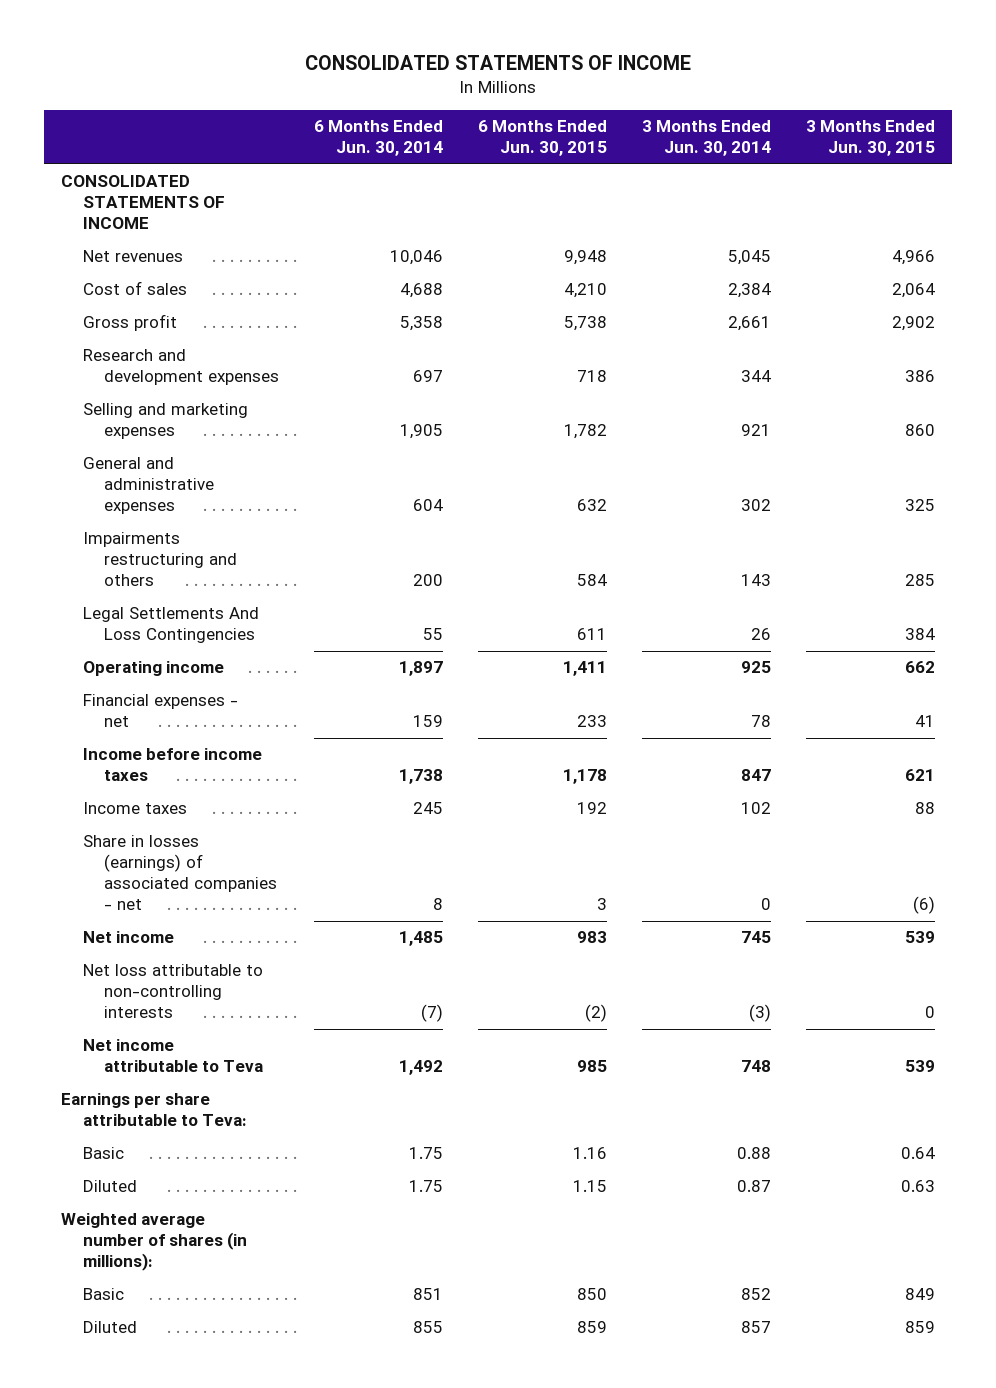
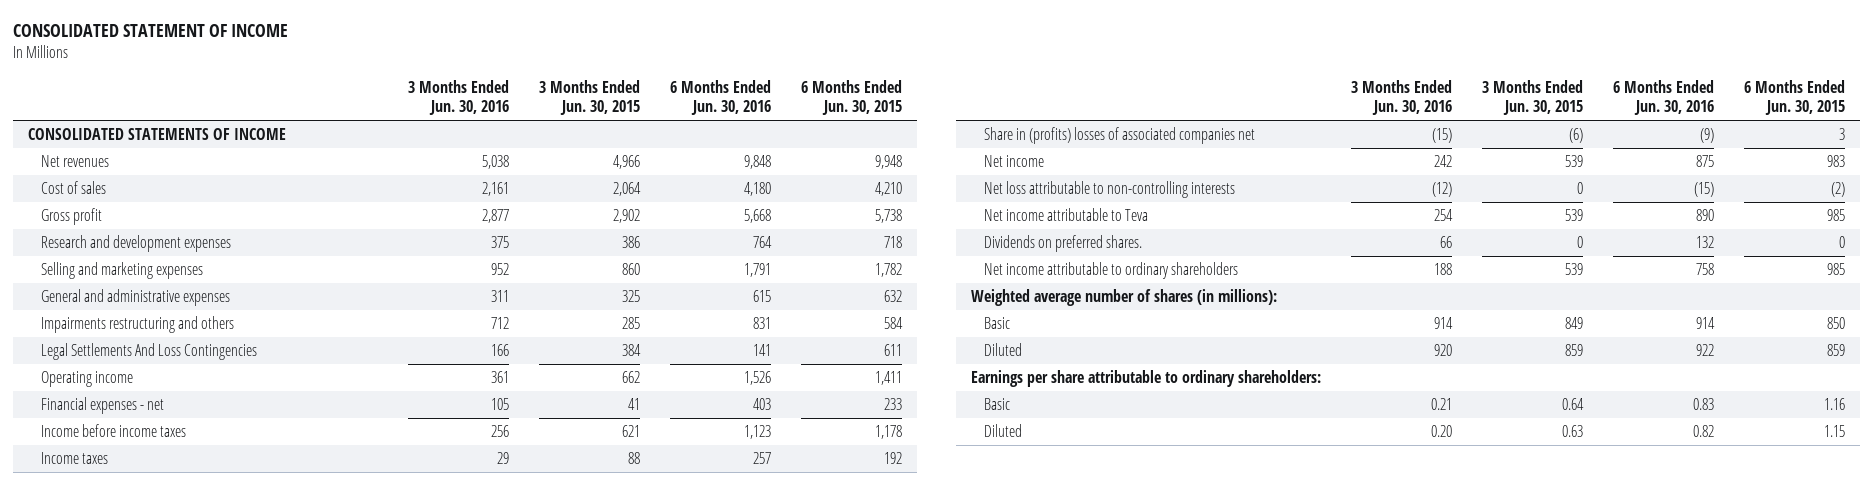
[305,55,692,71] CONSOLIDATED STATEMENTS OF INCOME -> [12,23,288,37] CONSOLIDATED STATEMENT OF INCOME
[314,120,444,157] 6 Months Ended Jun. 30, 2014 -> none
[641,120,771,157] 3 Months Ended Jun. 30, 2014 -> none
none -> [407,79,509,116] 3 Months Ended Jun. 30, 2016
none -> [669,79,771,116] 6 Months Ended Jun. 30, 2016
[82,835,278,911] Share in losses (earnings) of associated companies - net -> [983,126,1255,144] Share in (profits) losses of associated companies net
[61,1093,247,1127] Earnings per share attributable to Teva: -> none
none -> [983,234,1142,252] Dividends on preferred shares.
none -> [983,261,1238,279] Net income attributable to ordinary shareholders
none -> [970,369,1321,387] Earnings per share attributable to ordinary shareholders:
[82,1147,124,1160] Basic -> [983,397,1010,410] Basic
[82,1180,137,1193] Diluted -> [983,423,1022,437] Diluted

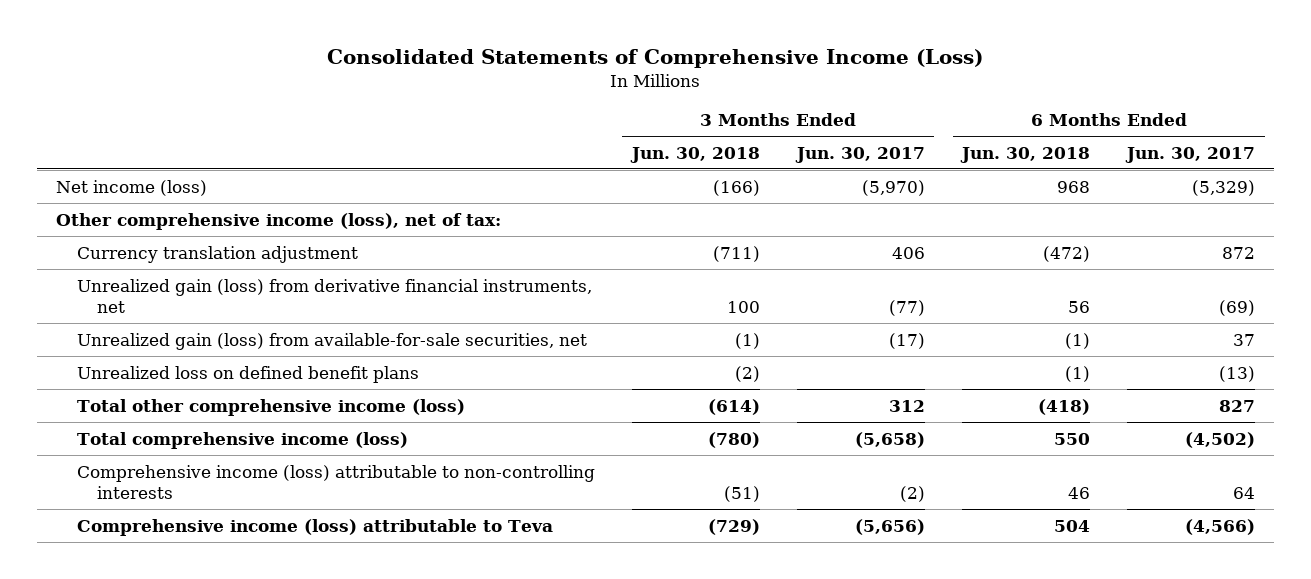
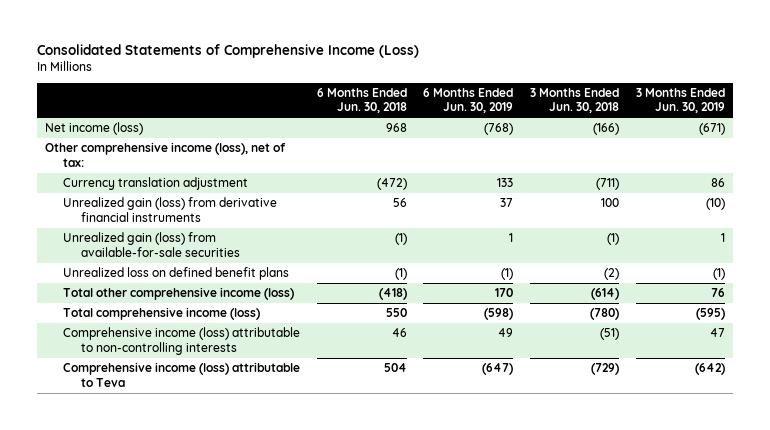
[794,146,925,163] Jun. 30, 2017 -> none
[1125,146,1256,163] Jun. 30, 2017 -> none
none -> [423,87,514,114] 6 Months Ended Jun. 30, 2019
none -> [635,87,725,114] 3 Months Ended Jun. 30, 2019
[76,278,592,313] Unrealized gain (loss) from derivative financial instruments, net -> [62,197,277,222] Unrealized gain (loss) from derivative financial instruments
[76,332,587,350] Unrealized gain (loss) from available-for-sale securities, net -> [62,232,240,257] Unrealized gain (loss) from available-for-sale securities

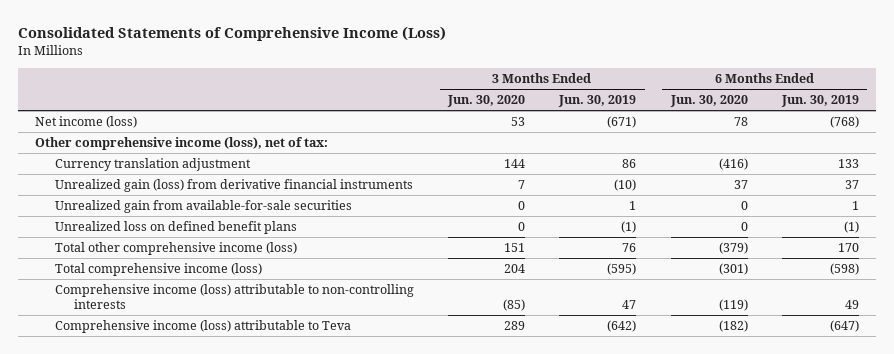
[316,87,407,114] 6 Months Ended Jun. 30, 2018 -> none
[529,87,619,114] 3 Months Ended Jun. 30, 2018 -> none
none -> [447,95,526,108] Jun. 30, 2020
none -> [669,95,748,108] Jun. 30, 2020
[62,232,240,257] Unrealized gain (loss) from available-for-sale securities -> [54,200,352,214] Unrealized gain from available-for-sale securities

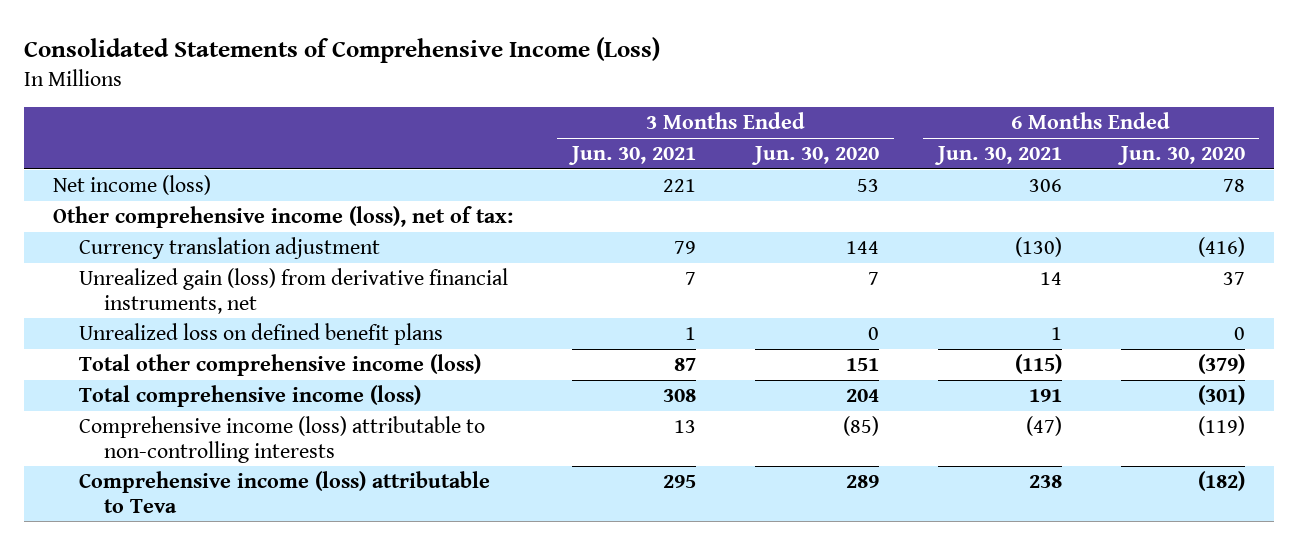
[558,95,637,108] Jun. 30, 2019 -> none
[780,95,859,108] Jun. 30, 2019 -> none
none -> [568,146,697,166] Jun. 30, 2021
none -> [933,146,1062,166] Jun. 30, 2021
[54,200,352,214] Unrealized gain from available-for-sale securities -> none
[54,179,413,193] Unrealized gain (loss) from derivative financial instruments -> [78,268,508,314] Unrealized gain (loss) from derivative financial instruments, net

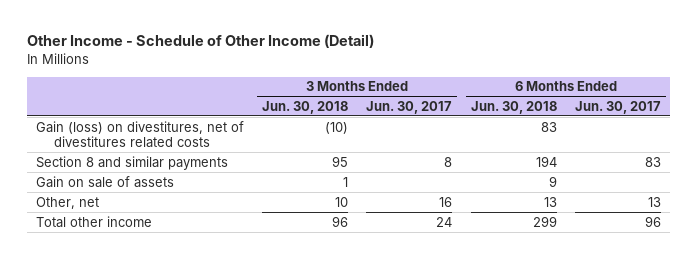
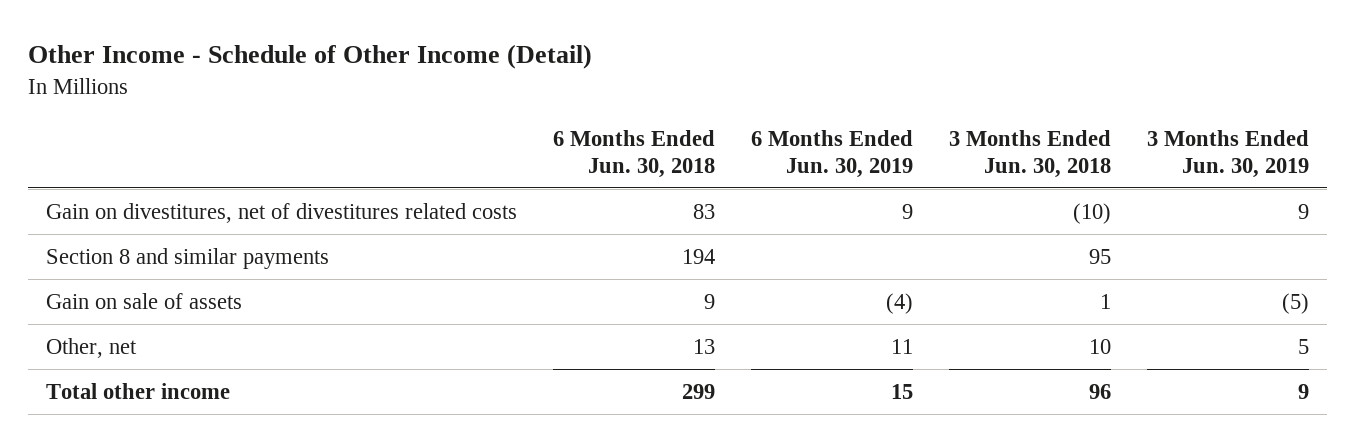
[366,100,453,114] Jun. 30, 2017 -> none
[574,100,661,114] Jun. 30, 2017 -> none
none -> [750,130,913,178] 6 Months Ended Jun. 30, 2019
none -> [1146,130,1309,178] 3 Months Ended Jun. 30, 2019
[35,120,244,149] Gain (loss) on divestitures, net of divestitures related costs -> [46,202,518,223] Gain on divestitures, net of divestitures related costs

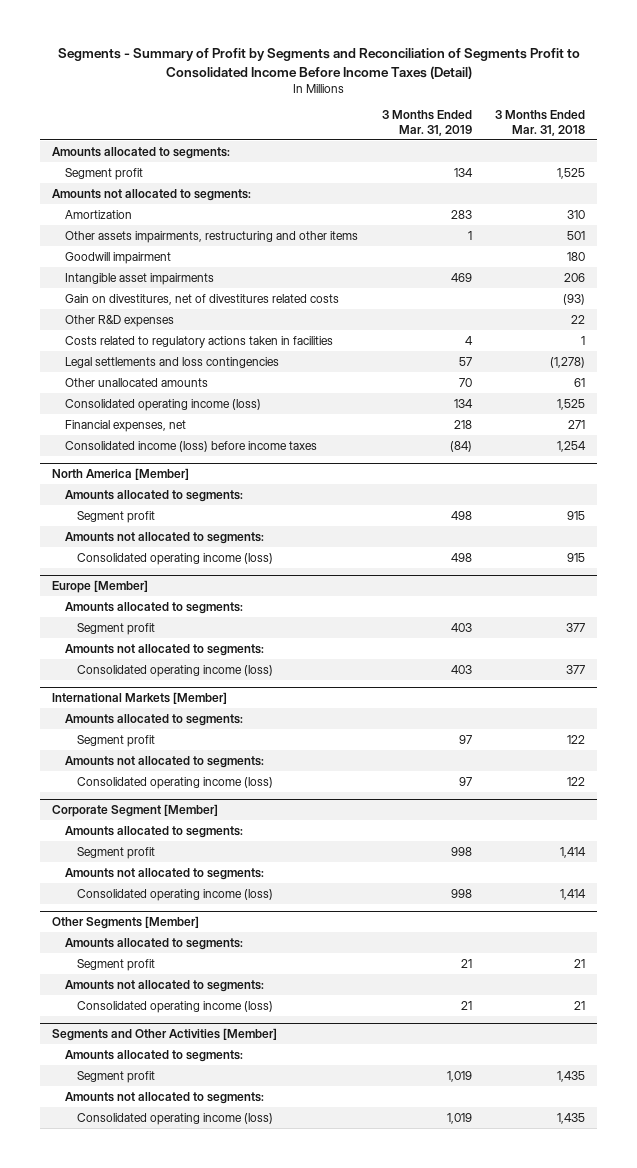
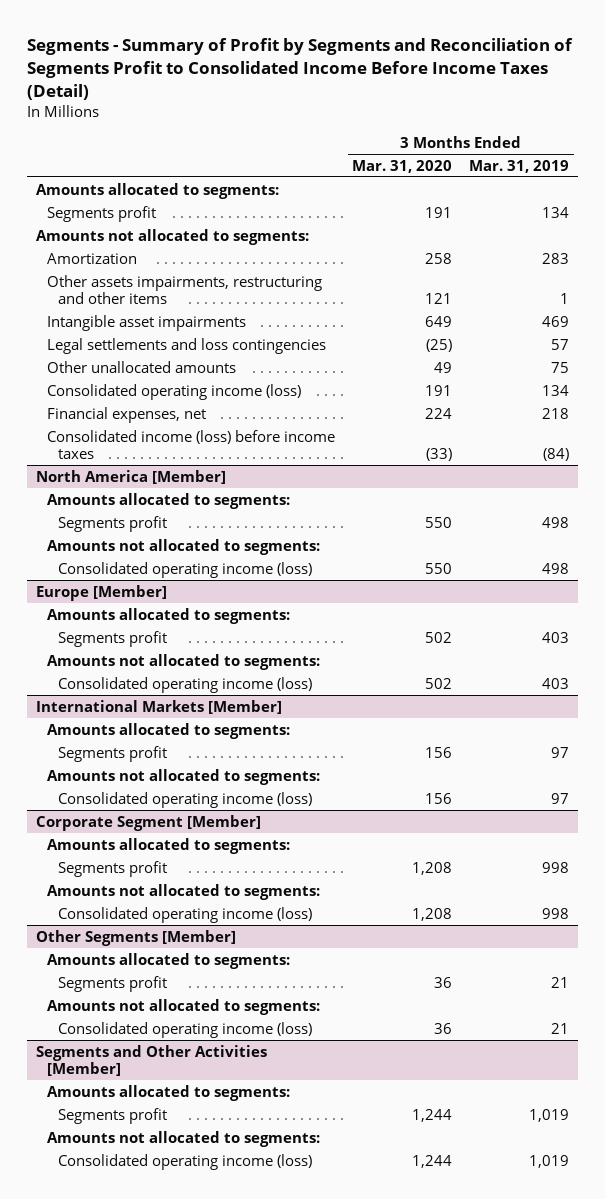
[495,110,586,136] 3 Months Ended Mar. 31, 2018 -> none
none -> [352,159,453,173] Mar. 31, 2020
[64,167,143,180] Segment profit -> [47,205,157,222] Segments profit
[64,251,171,264] Goodwill impairment -> none
[64,293,339,305] Gain on divestitures, net of divestitures related costs -> none
[64,314,174,327] Other R&D expenses -> none
[64,335,333,348] Costs related to regulatory actions taken in facilities -> none
[458,377,472,387] 70 -> [551,361,570,373] 75
[77,510,156,523] Segment profit -> [58,515,168,532] Segments profit
[77,622,156,635] Segment profit -> [58,630,168,647] Segments profit
[77,734,156,747] Segment profit -> [58,745,168,762] Segments profit
[77,846,156,859] Segment profit -> [58,860,168,877] Segments profit
[77,958,156,971] Segment profit -> [58,975,168,992] Segments profit
[77,1070,156,1083] Segment profit -> [58,1107,168,1124] Segments profit

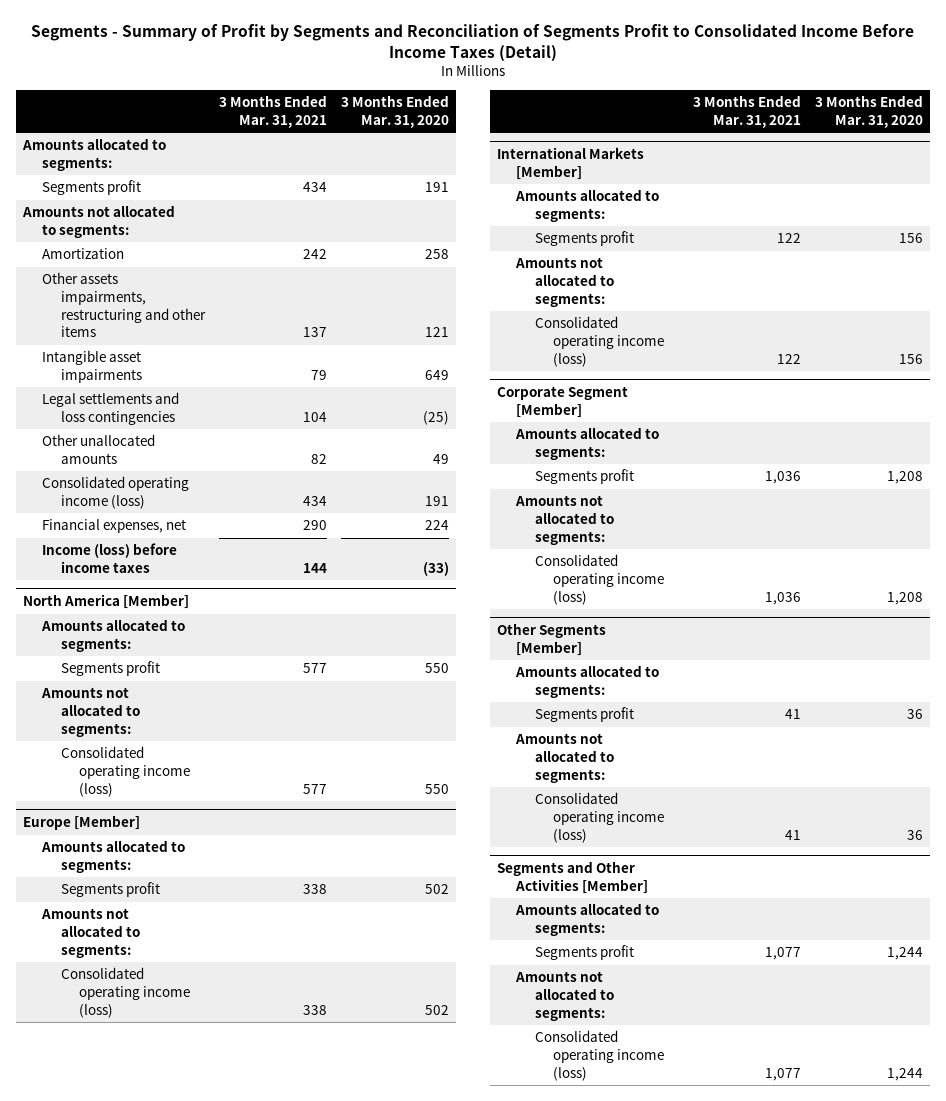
[469,159,570,173] Mar. 31, 2019 -> none
none -> [218,95,327,128] 3 Months Ended Mar. 31, 2021
[47,429,336,460] Consolidated income (loss) before income taxes -> [41,543,177,573] Income (loss) before income taxes

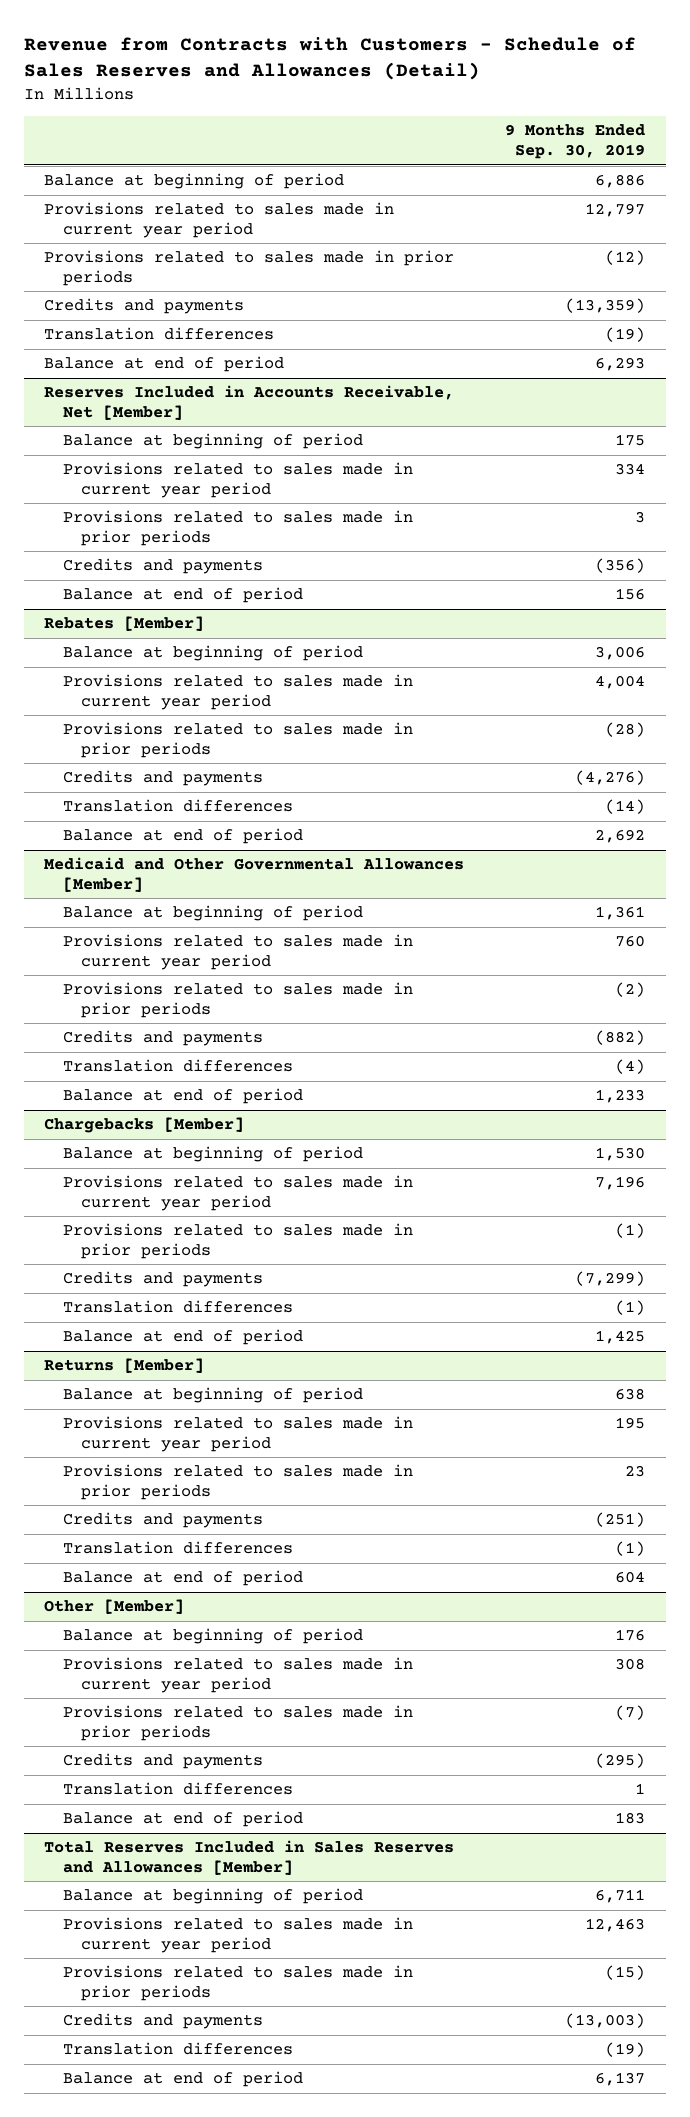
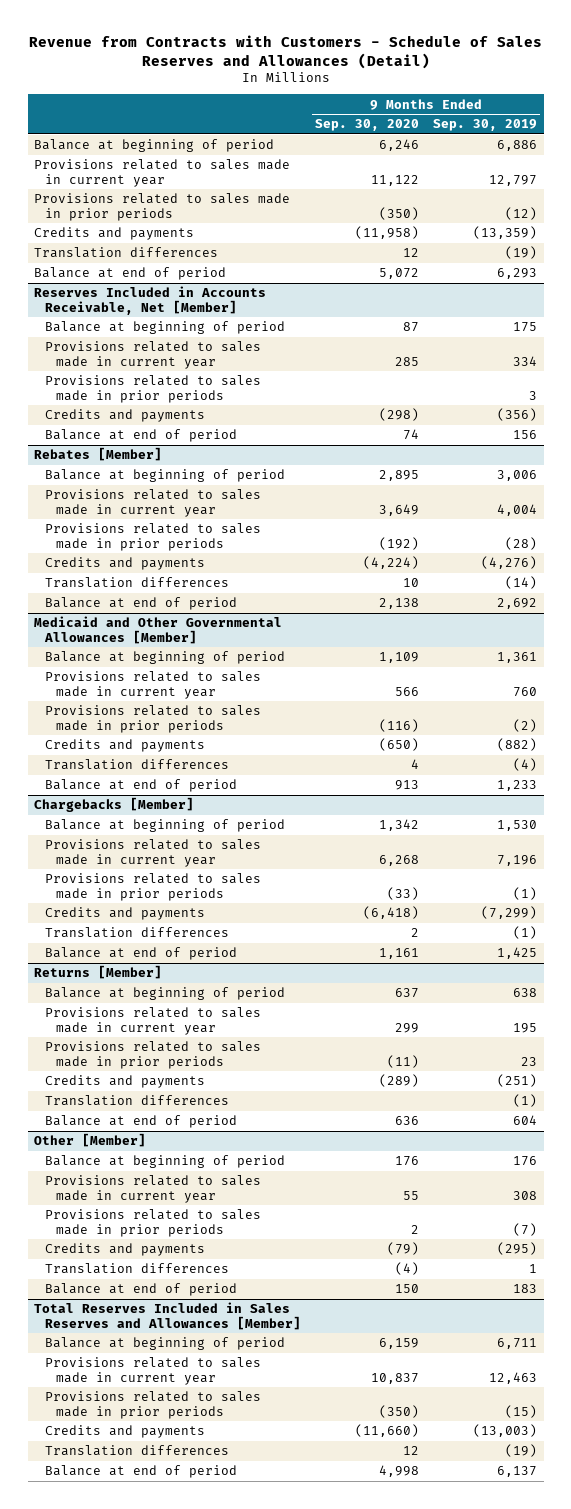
none -> [315,119,420,132] Sep. 30, 2020
[44,202,395,239] Provisions related to sales made in current year period -> [34,159,291,187] Provisions related to sales made in current year
[62,462,413,499] Provisions related to sales made in current year period -> [45,341,262,369] Provisions related to sales made in current year
[62,674,413,711] Provisions related to sales made in current year period -> [45,489,262,517] Provisions related to sales made in current year
[62,934,413,971] Provisions related to sales made in current year period -> [45,671,262,699] Provisions related to sales made in current year
[62,1175,413,1212] Provisions related to sales made in current year period -> [45,839,262,867] Provisions related to sales made in current year
[62,1416,413,1453] Provisions related to sales made in current year period -> [45,1007,262,1035] Provisions related to sales made in current year
[62,1657,413,1694] Provisions related to sales made in current year period -> [45,1175,262,1203] Provisions related to sales made in current year
[62,1917,413,1954] Provisions related to sales made in current year period -> [45,1357,262,1385] Provisions related to sales made in current year

